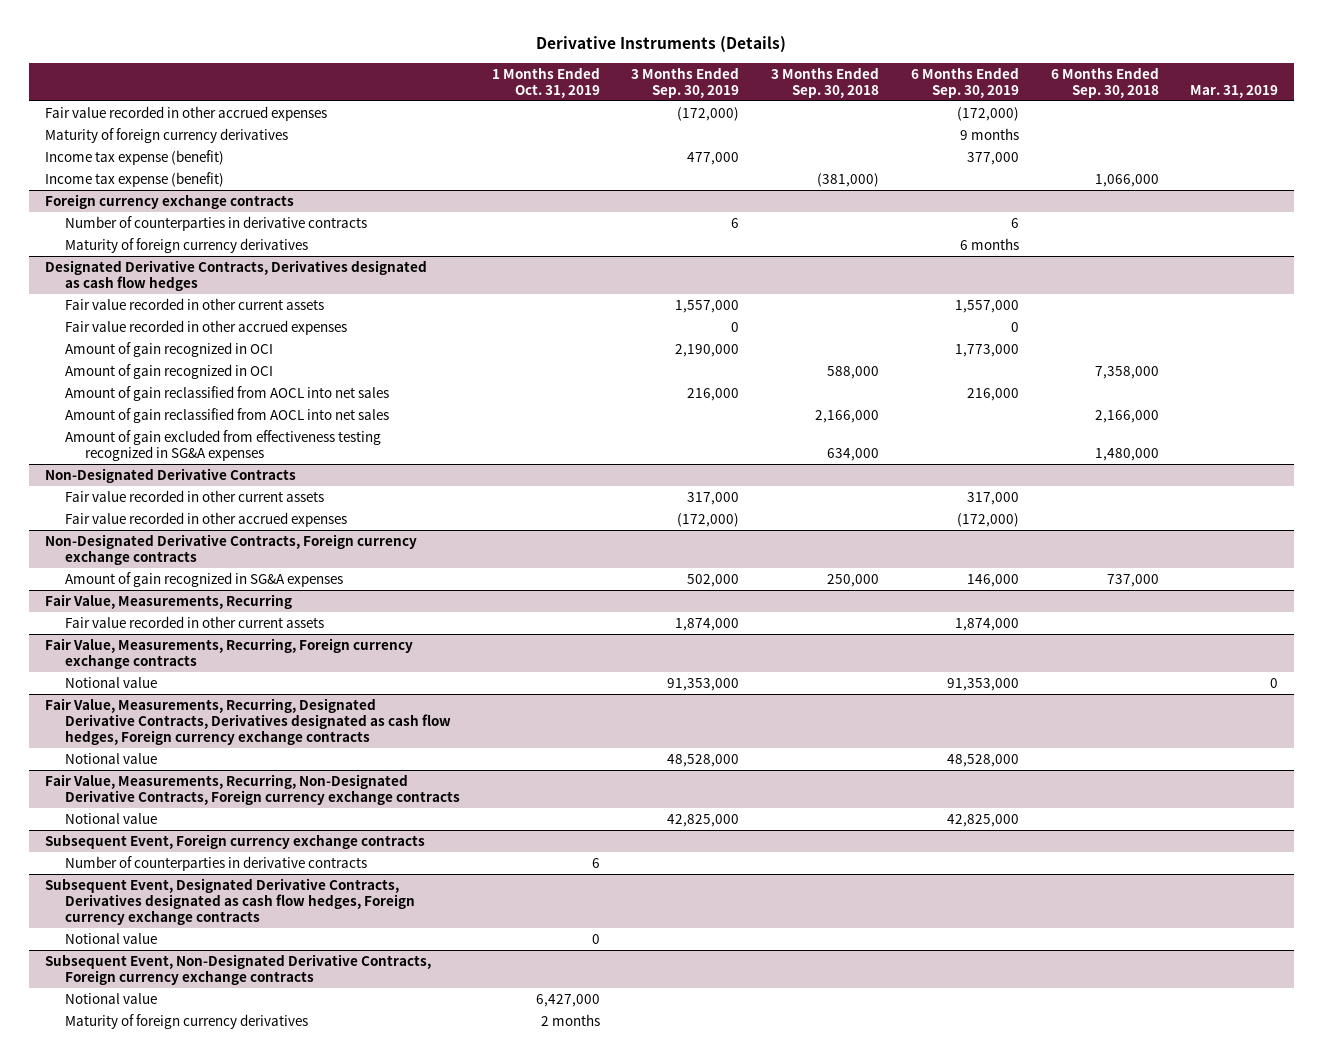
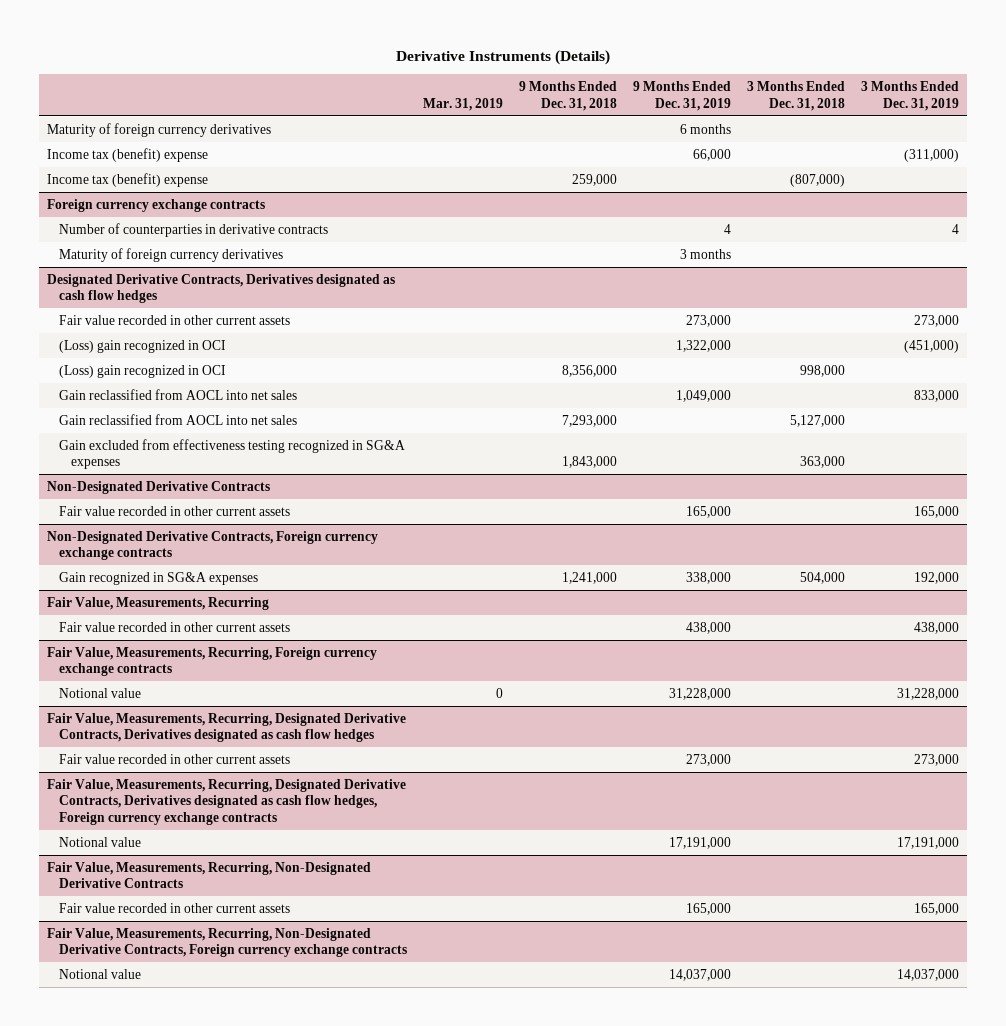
[491,66,600,98] 1 Months Ended Oct. 31, 2019 -> none
[631,66,740,98] 3 Months Ended Sep. 30, 2019 -> none
[771,66,880,98] 3 Months Ended Sep. 30, 2018 -> none
[910,66,1019,98] 6 Months Ended Sep. 30, 2019 -> none
[1050,66,1159,98] 6 Months Ended Sep. 30, 2018 -> none
none -> [519,81,618,111] 9 Months Ended Dec. 31, 2018
none -> [633,81,732,111] 9 Months Ended Dec. 31, 2019
none -> [747,81,846,111] 3 Months Ended Dec. 31, 2018
none -> [861,81,960,111] 3 Months Ended Dec. 31, 2019
[44,105,327,121] Fair value recorded in other accrued expenses -> none
[44,149,224,165] Income tax expense (benefit) -> [47,147,209,162] Income tax (benefit) expense
[44,171,224,187] Income tax expense (benefit) -> [47,172,209,187] Income tax (benefit) expense
[65,319,348,335] Fair value recorded in other accrued expenses -> none
[65,341,274,357] Amount of gain recognized in OCI -> [59,339,227,353] (Loss) gain recognized in OCI
[65,363,274,379] Amount of gain recognized in OCI -> [59,364,227,378] (Loss) gain recognized in OCI
[65,385,390,401] Amount of gain reclassified from AOCL into net sales -> [59,388,298,400] Gain reclassified from AOCL into net sales
[65,407,390,423] Amount of gain reclassified from AOCL into net sales -> [59,413,298,425] Gain reclassified from AOCL into net sales
[65,429,382,461] Amount of gain excluded from effectiveness testing recognized in SG&A expenses -> [59,438,406,470] Gain excluded from effectiveness testing recognized in SG&A expenses
[65,511,348,527] Fair value recorded in other accrued expenses -> none
[65,571,344,587] Amount of gain recognized in SG&A expenses -> [59,571,259,585] Gain recognized in SG&A expenses
none -> [47,712,407,743] Fair Value, Measurements, Recurring, Designated Derivative Contracts, Derivatives designated as cash flow hedges
none -> [59,753,291,764] Fair value recorded in other current assets
none -> [47,861,372,889] Fair Value, Measurements, Recurring, Non-Designated Derivative Contracts
none -> [59,902,291,913] Fair value recorded in other current assets
[44,833,425,849] Subsequent Event, Foreign currency exchange contracts -> none
[65,855,368,871] Number of counterparties in derivative contracts -> none
[44,877,416,925] Subsequent Event, Designated Derivative Contracts, Derivatives designated as cash flow hedges, Foreign currency exchange contracts -> none
[65,932,158,944] Notional value -> none
[44,953,431,985] Subsequent Event, Non-Designated Derivative Contracts, Foreign currency exchange contracts -> none
[65,992,158,1004] Notional value -> none
[65,1013,309,1029] Maturity of foreign currency derivatives -> none

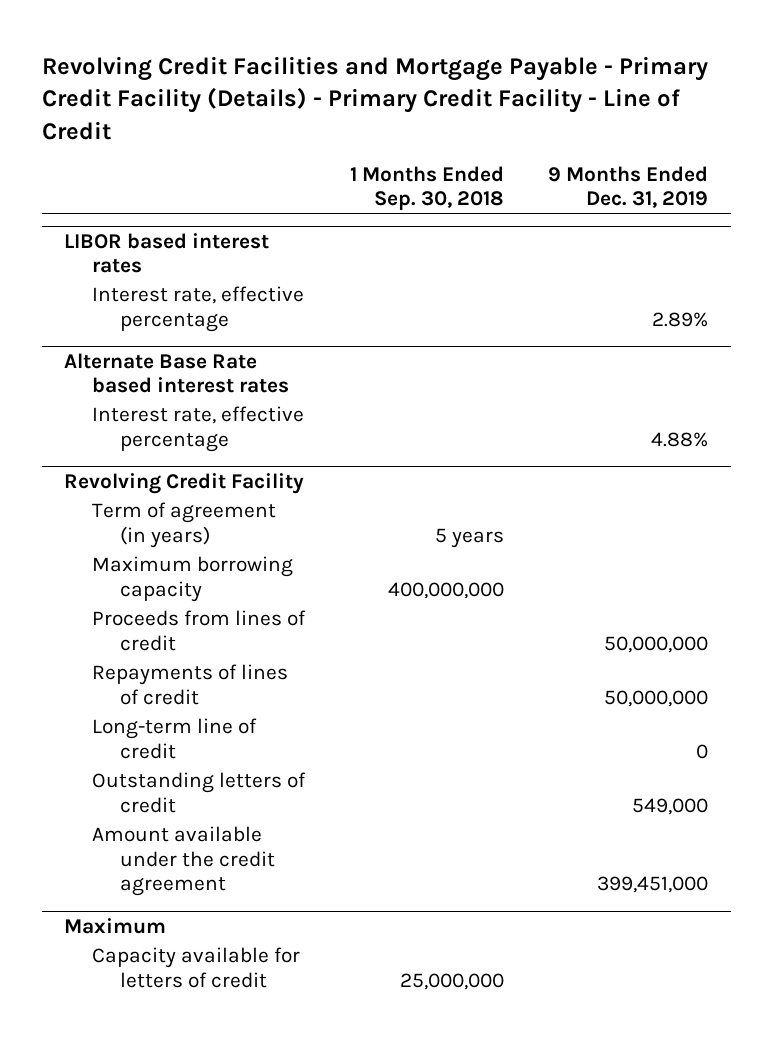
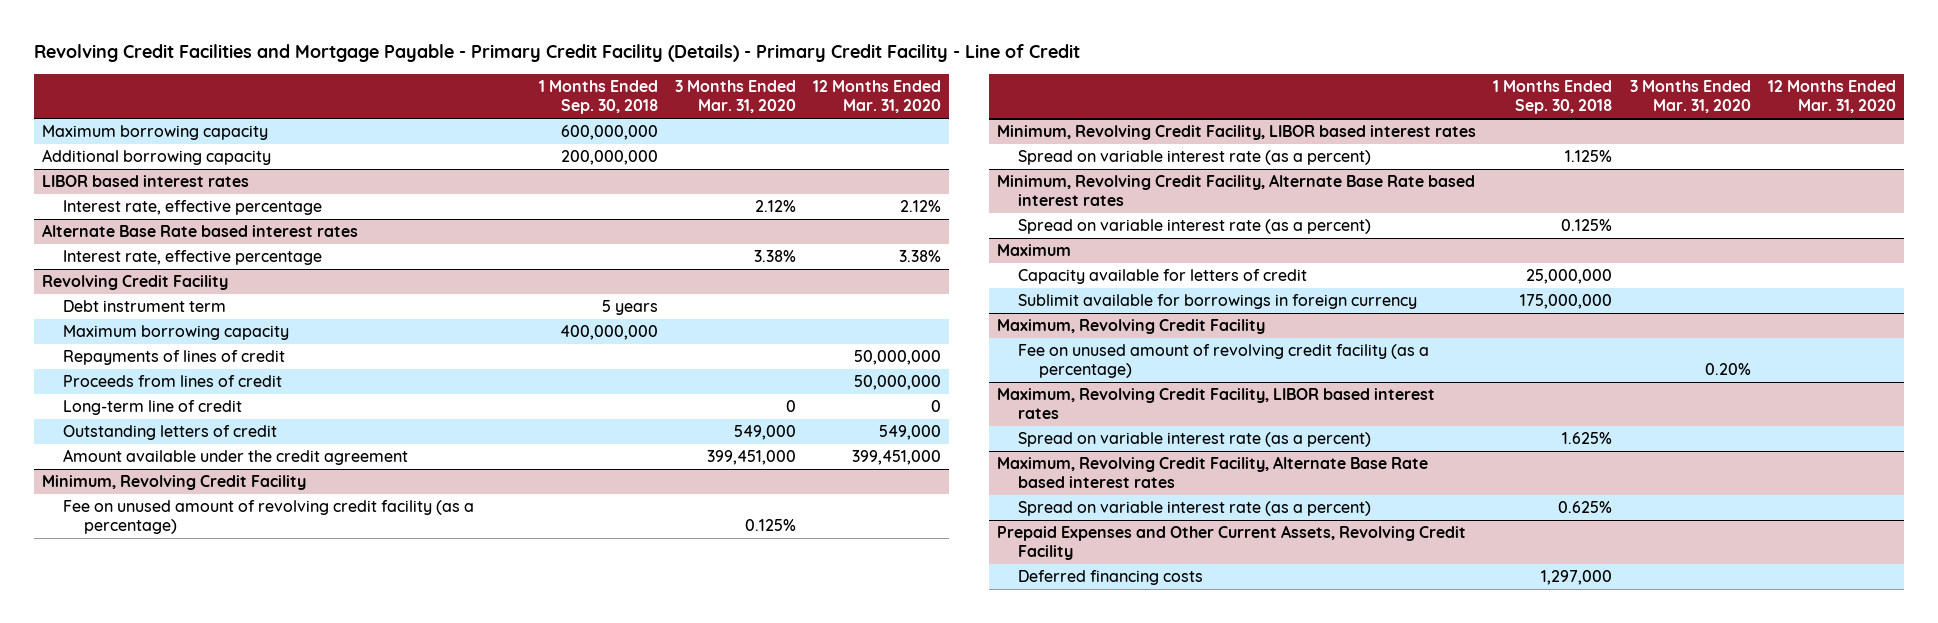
[548,165,709,209] 9 Months Ended Dec. 31, 2019 -> none
none -> [674,80,796,114] 3 Months Ended Mar. 31, 2020
none -> [812,80,941,114] 12 Months Ended Mar. 31, 2020
none -> [42,125,269,141] Maximum borrowing capacity
none -> [42,149,272,166] Additional borrowing capacity
[92,502,277,548] Term of agreement (in years) -> none
none -> [63,300,227,313] Debt instrument term
[92,610,307,651] Proceeds from lines of credit -> [63,375,283,388] Proceeds from lines of credit
none -> [42,475,307,491] Minimum, Revolving Credit Facility
none -> [63,500,475,535] Fee on unused amount of revolving credit facility (as a percentage)
none -> [997,125,1477,141] Minimum, Revolving Credit Facility, LIBOR based interest rates
none -> [1018,150,1372,166] Spread on variable interest rate (as a percent)
none -> [997,174,1476,207] Minimum, Revolving Credit Facility, Alternate Base Rate based interest rates
none -> [1018,219,1372,235] Spread on variable interest rate (as a percent)
none -> [1018,294,1418,310] Sublimit available for borrowings in foreign currency
none -> [997,319,1266,335] Maximum, Revolving Credit Facility
none -> [1018,344,1430,379] Fee on unused amount of revolving credit facility (as a percentage)
none -> [997,388,1436,420] Maximum, Revolving Credit Facility, LIBOR based interest rates
none -> [1018,432,1372,448] Spread on variable interest rate (as a percent)
none -> [997,456,1429,489] Maximum, Revolving Credit Facility, Alternate Base Rate based interest rates
none -> [1018,501,1372,517] Spread on variable interest rate (as a percent)
none -> [997,525,1467,561] Prepaid Expenses and Other Current Assets, Revolving Credit Facility
none -> [1018,570,1204,586] Deferred financing costs

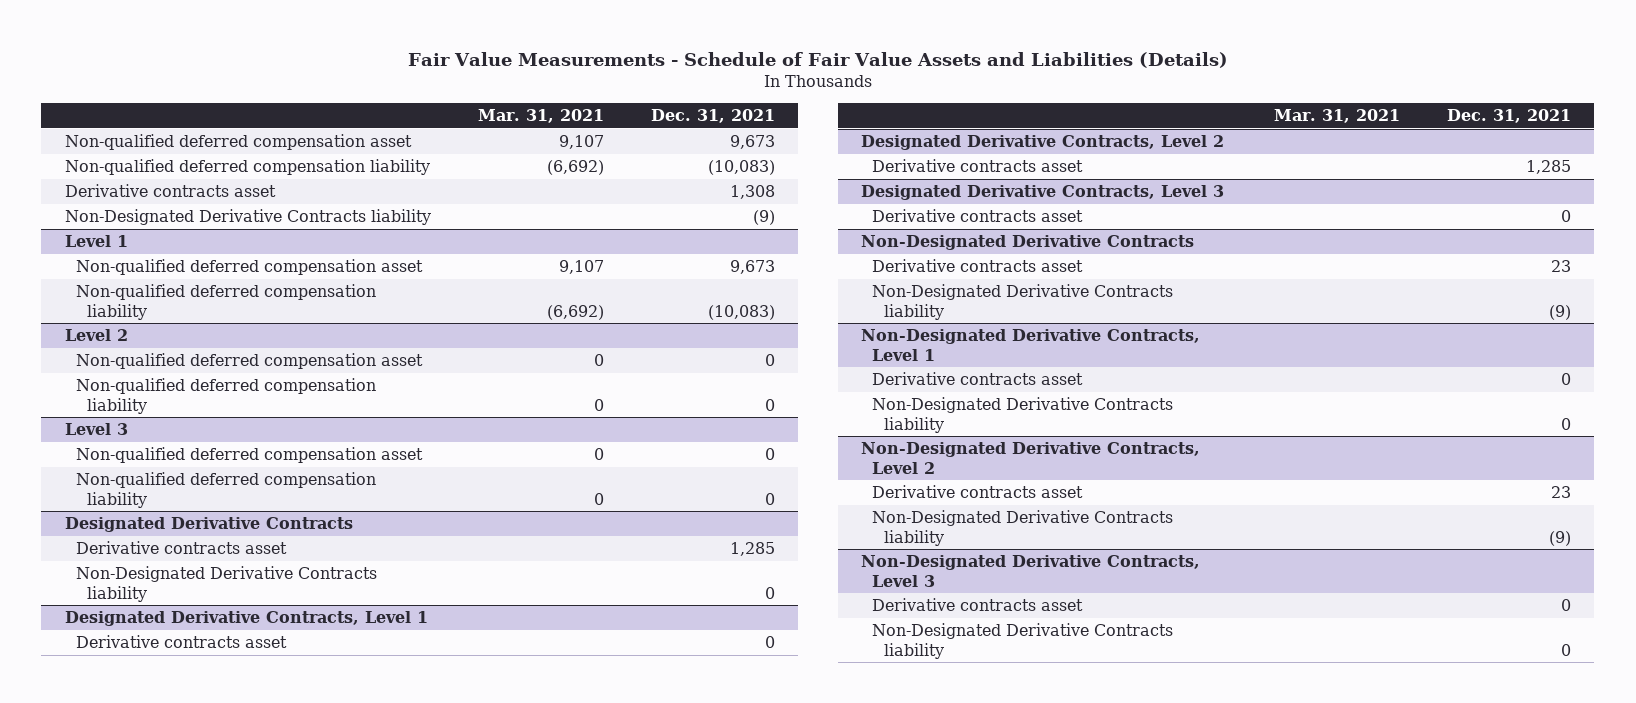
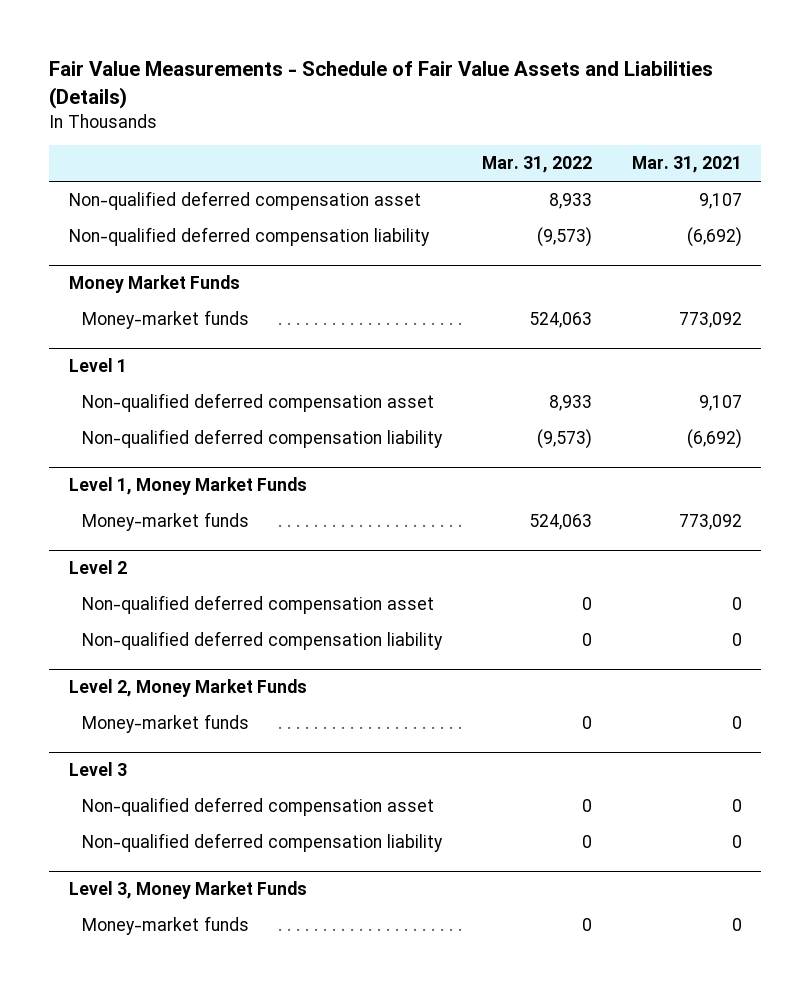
[650,109,775,124] Dec. 31, 2021 -> none
none -> [481,156,592,174] Mar. 31, 2022
[64,184,276,198] Derivative contracts asset -> none
[64,209,431,226] Non-Designated Derivative Contracts liability -> none
none -> [68,275,240,294] Money Market Funds
none -> [82,310,250,330] Money-market funds
none -> [68,477,307,496] Level 1, Money Market Funds
none -> [82,512,250,532] Money-market funds
none -> [68,679,307,698] Level 2, Money Market Funds
none -> [82,714,250,734] Money-market funds
[64,517,353,533] Designated Derivative Contracts -> none
[76,541,288,555] Derivative contracts asset -> none
[76,566,378,602] Non-Designated Derivative Contracts liability -> none
[64,611,428,627] Designated Derivative Contracts, Level 1 -> none
[76,635,288,649] Derivative contracts asset -> none
[861,135,1225,151] Designated Derivative Contracts, Level 2 -> none
[872,159,1084,173] Derivative contracts asset -> none
[861,185,1225,201] Designated Derivative Contracts, Level 3 -> none
[872,209,1084,223] Derivative contracts asset -> none
[861,235,1195,251] Non-Designated Derivative Contracts -> none
[872,259,1084,273] Derivative contracts asset -> none
[872,284,1174,320] Non-Designated Derivative Contracts liability -> none
[861,329,1201,361] Non-Designated Derivative Contracts, Level 1 -> none
[872,372,1084,386] Derivative contracts asset -> none
[872,397,1174,433] Non-Designated Derivative Contracts liability -> none
[861,442,1201,474] Non-Designated Derivative Contracts, Level 2 -> none
[872,485,1084,499] Derivative contracts asset -> none
[872,510,1174,546] Non-Designated Derivative Contracts liability -> none
[861,555,1201,587] Non-Designated Derivative Contracts, Level 3 -> none
[872,598,1084,612] Derivative contracts asset -> none
[872,623,1174,659] Non-Designated Derivative Contracts liability -> none
none -> [68,881,307,900] Level 3, Money Market Funds
none -> [82,916,250,936] Money-market funds

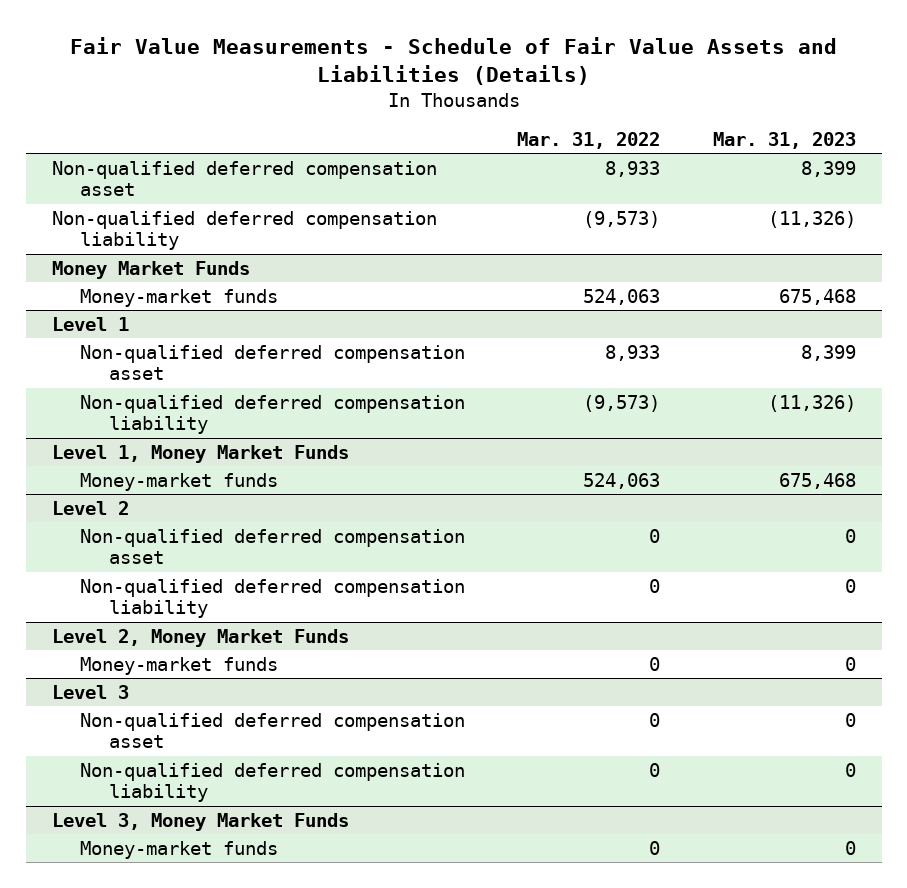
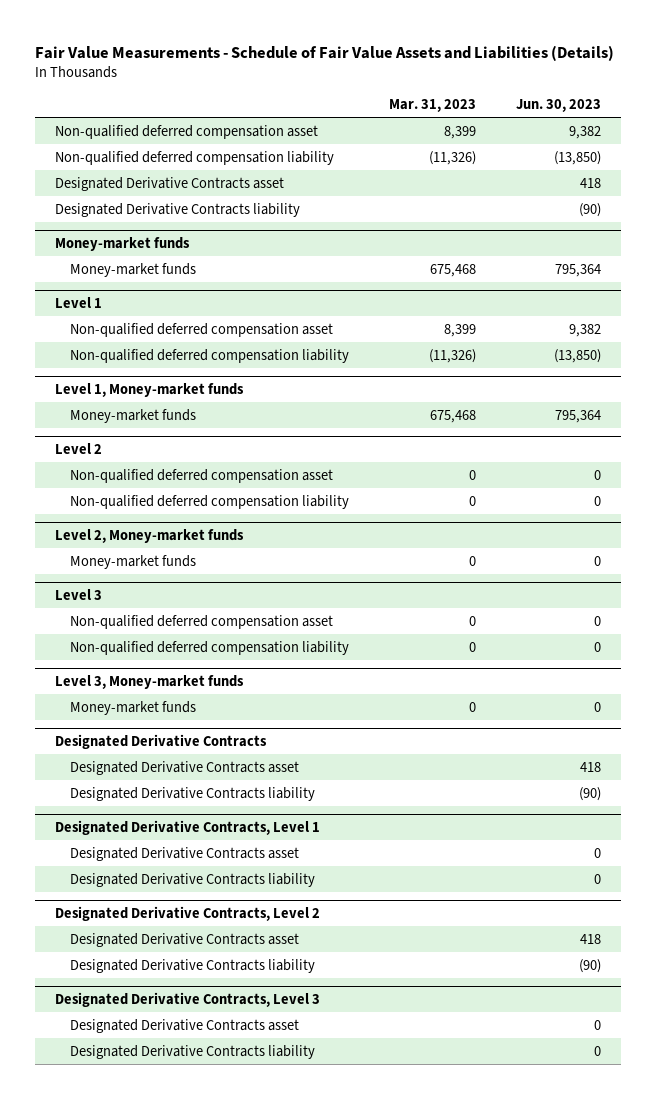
[517,131,661,149] Mar. 31, 2022 -> none
none -> [516,98,602,112] Jun. 30, 2023
none -> [55,176,285,191] Designated Derivative Contracts asset
none -> [55,202,301,217] Designated Derivative Contracts liability
[51,260,250,279] Money Market Funds -> [55,237,191,252] Money-market funds
[51,444,349,463] Level 1, Money Market Funds -> [55,383,245,398] Level 1, Money-market funds
[51,628,349,647] Level 2, Money Market Funds -> [55,529,245,544] Level 2, Money-market funds
[51,812,349,831] Level 3, Money Market Funds -> [55,675,245,690] Level 3, Money-market funds
none -> [55,734,268,750] Designated Derivative Contracts
none -> [69,760,299,775] Designated Derivative Contracts asset
none -> [69,786,315,801] Designated Derivative Contracts liability
none -> [55,820,321,836] Designated Derivative Contracts, Level 1
none -> [69,846,299,861] Designated Derivative Contracts asset
none -> [69,872,315,887] Designated Derivative Contracts liability
none -> [55,906,321,922] Designated Derivative Contracts, Level 2
none -> [69,932,299,947] Designated Derivative Contracts asset
none -> [69,958,315,973] Designated Derivative Contracts liability
none -> [55,992,321,1008] Designated Derivative Contracts, Level 3
none -> [69,1018,299,1033] Designated Derivative Contracts asset
none -> [69,1044,315,1059] Designated Derivative Contracts liability

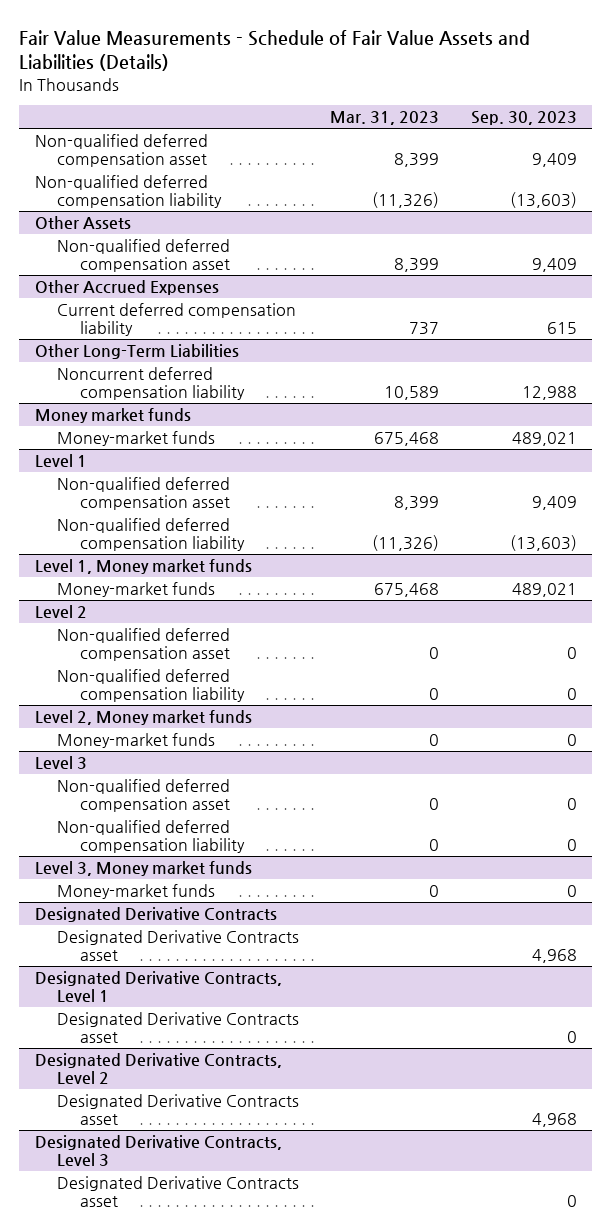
[516,98,602,112] Jun. 30, 2023 -> none
none -> [470,111,577,126] Sep. 30, 2023
[55,176,285,191] Designated Derivative Contracts asset -> none
[55,202,301,217] Designated Derivative Contracts liability -> none
none -> [34,215,131,229] Other Assets
none -> [57,238,231,273] Non-qualified deferred compensation asset
none -> [34,279,219,295] Other Accrued Expenses
none -> [57,302,297,337] Current deferred compensation liability
none -> [34,343,239,359] Other Long-Term Liabilities
none -> [57,366,245,401] Noncurrent deferred compensation liability
[55,237,191,252] Money-market funds -> [34,407,191,423] Money market funds
[55,383,245,398] Level 1, Money-market funds -> [34,558,252,574] Level 1, Money market funds
[55,529,245,544] Level 2, Money-market funds -> [34,709,252,725] Level 2, Money market funds
[55,675,245,690] Level 3, Money-market funds -> [34,860,252,876] Level 3, Money market funds
[69,786,315,801] Designated Derivative Contracts liability -> none
[69,872,315,887] Designated Derivative Contracts liability -> none
[69,958,315,973] Designated Derivative Contracts liability -> none
[69,1044,315,1059] Designated Derivative Contracts liability -> none

